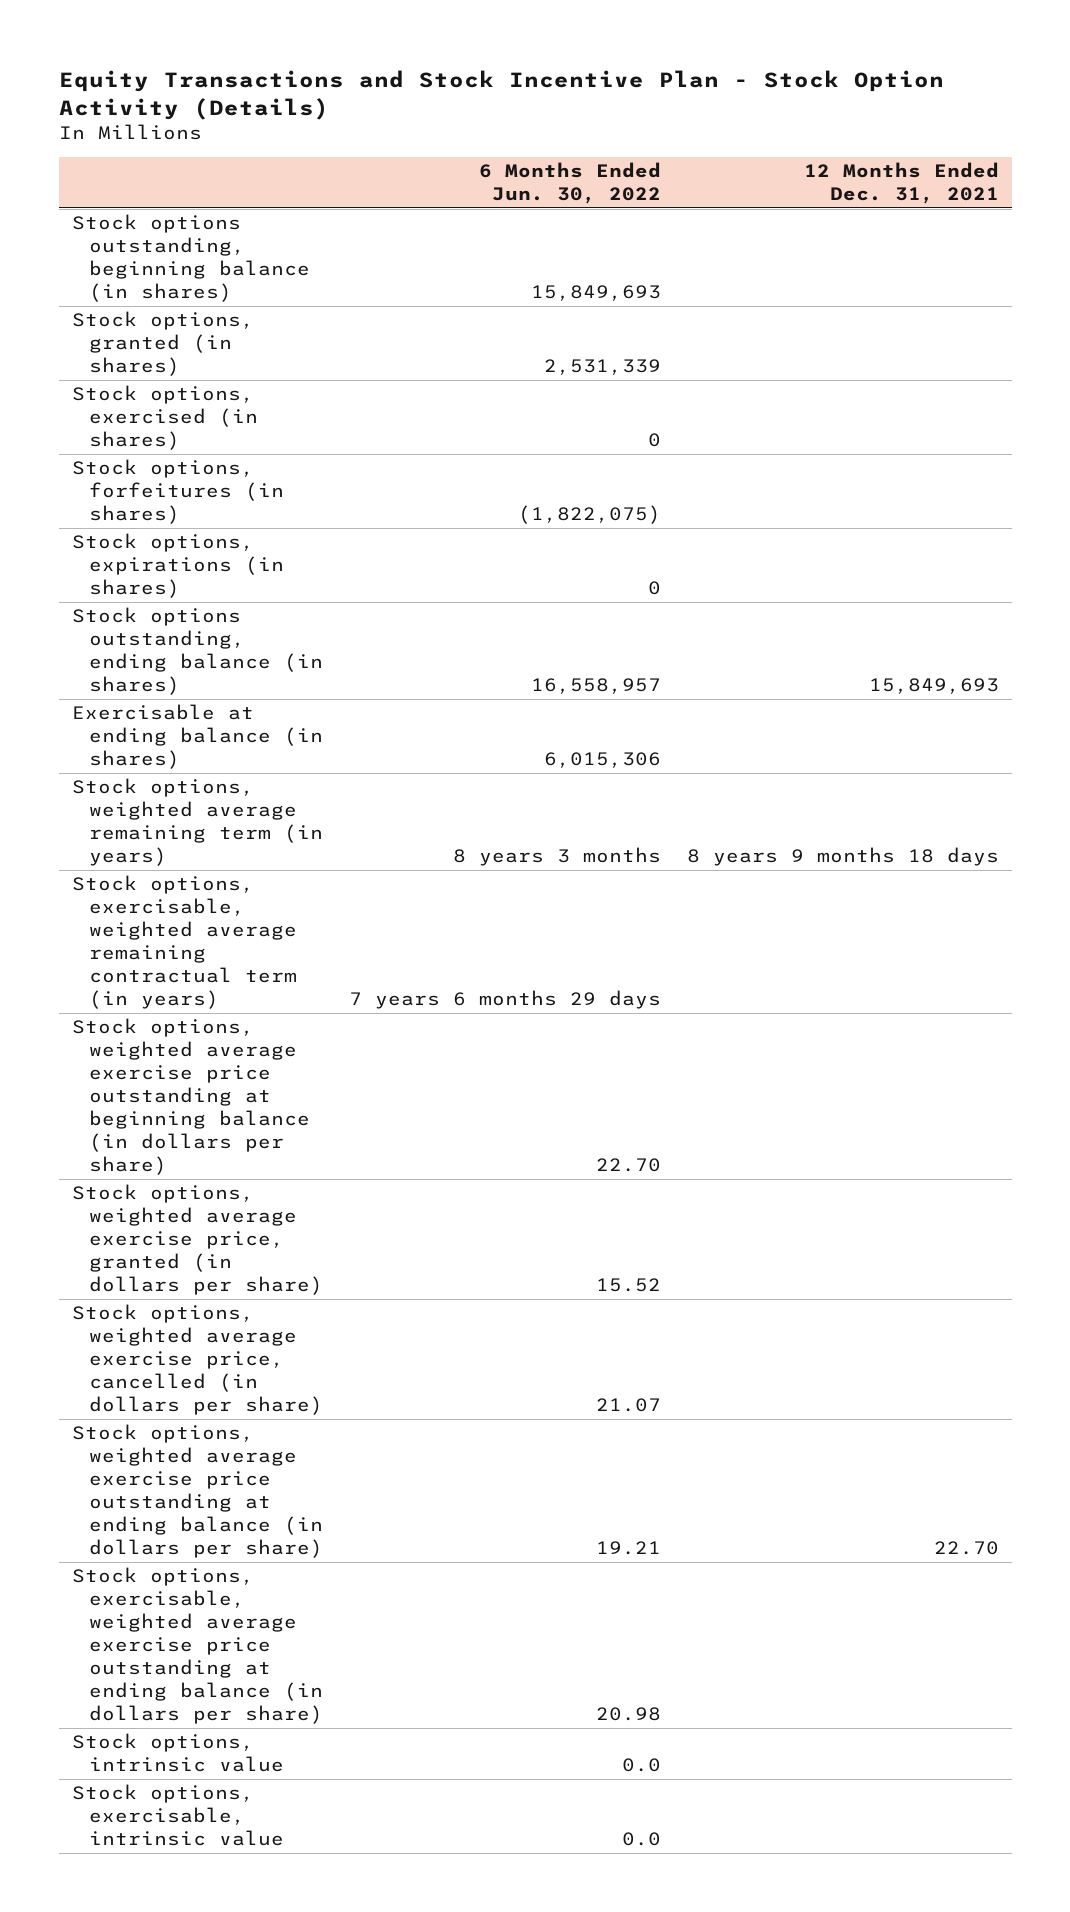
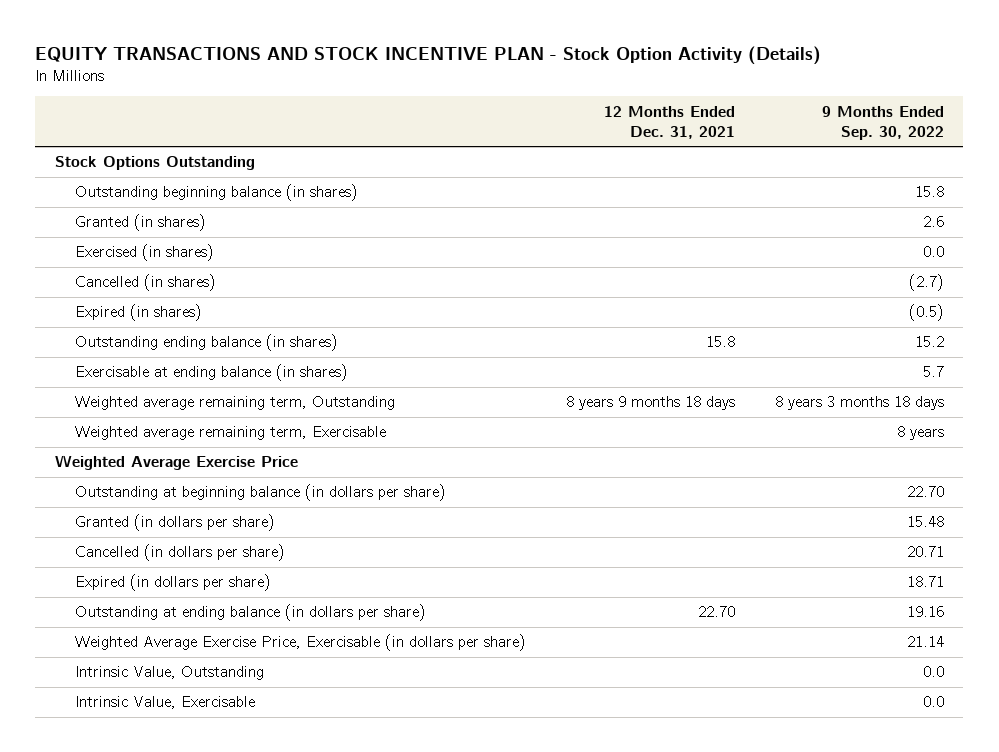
[58,69,944,120] Equity Transactions and Stock Incentive Plan - Stock Option Activity (Details) -> [35,45,822,65] EQUITY TRANSACTIONS AND STOCK INCENTIVE PLAN - Stock Option Activity (Details)
[478,162,661,205] 6 Months Ended Jun. 30, 2022 -> none
none -> [821,105,944,140] 9 Months Ended Sep. 30, 2022
none -> [55,156,256,171] Stock Options Outstanding
[71,214,310,303] Stock options outstanding, beginning balance (in shares) -> [75,184,359,202] Outstanding beginning balance (in shares)
[71,311,254,377] Stock options, granted (in shares) -> [75,214,207,232] Granted (in shares)
[71,385,258,451] Stock options, exercised (in shares) -> [75,244,215,262] Exercised (in shares)
[71,459,284,525] Stock options, forfeitures (in shares) -> [75,274,217,292] Cancelled (in shares)
[71,533,284,599] Stock options, expirations (in shares) -> [75,304,203,322] Expired (in shares)
[71,607,323,696] Stock options outstanding, ending balance (in shares) -> [75,334,339,352] Outstanding ending balance (in shares)
[868,678,999,695] 15,849,693 -> [705,336,735,348] 15.8
[71,778,323,867] Stock options, weighted average remaining term (in years) -> [75,396,396,411] Weighted average remaining term, Outstanding
[71,875,297,1009] Stock options, exercisable, weighted average remaining contractual term (in years) -> [75,426,387,441] Weighted average remaining term, Exercisable
none -> [55,455,299,471] Weighted Average Exercise Price
[71,1018,310,1175] Stock options, weighted average exercise price outstanding at beginning balance (in dollars per share) -> [75,484,447,502] Outstanding at beginning balance (in dollars per share)
[71,1184,323,1295] Stock options, weighted average exercise price, granted (in dollars per share) -> [75,514,276,532] Granted (in dollars per share)
[71,1304,323,1415] Stock options, weighted average exercise price, cancelled (in dollars per share) -> [75,544,286,562] Cancelled (in dollars per share)
none -> [75,574,272,592] Expired (in dollars per share)
[71,1424,323,1558] Stock options, weighted average exercise price outstanding at ending balance (in dollars per share) -> [75,604,427,622] Outstanding at ending balance (in dollars per share)
[71,1567,323,1724] Stock options, exercisable, weighted average exercise price outstanding at ending balance (in dollars per share) -> [75,634,527,652] Weighted Average Exercise Price, Exercisable (in dollars per share)
[71,1733,284,1773] Stock options, intrinsic value -> [75,666,265,681] Intrinsic Value, Outstanding
[71,1784,284,1847] Stock options, exercisable, intrinsic value -> [75,696,256,710] Intrinsic Value, Exercisable

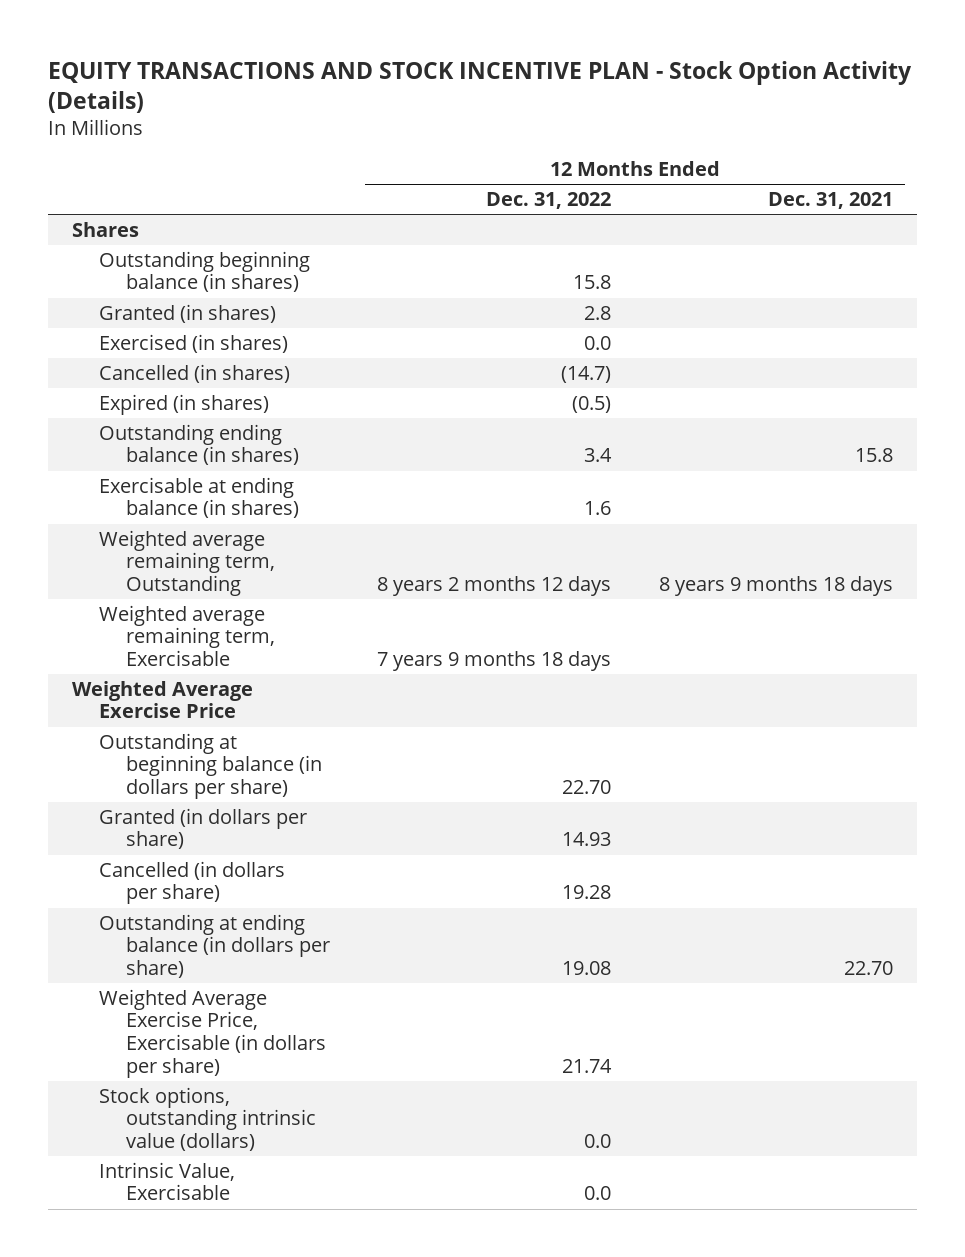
[821,105,944,140] 9 Months Ended Sep. 30, 2022 -> none
none -> [486,192,612,210] Dec. 31, 2022
[55,156,256,171] Stock Options Outstanding -> [72,221,140,237] Shares
[75,574,272,592] Expired (in dollars per share) -> none
[75,666,265,681] Intrinsic Value, Outstanding -> [98,1086,316,1151] Stock options, outstanding intrinsic value (dollars)

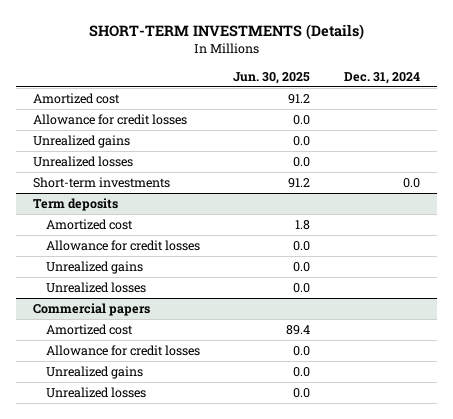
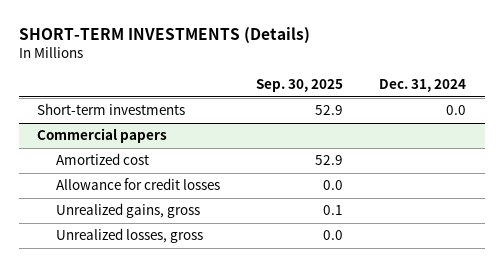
[233,71,311,84] Jun. 30, 2025 -> none
none -> [256,79,344,93] Sep. 30, 2025
[33,93,121,105] Amortized cost -> none
[33,114,188,126] Allowance for credit losses -> none
[33,135,131,149] Unrealized gains -> none
[33,156,134,168] Unrealized losses -> none
[33,198,119,212] Term deposits -> none
[45,219,133,231] Amortized cost -> none
[45,240,200,252] Allowance for credit losses -> none
[45,261,143,275] Unrealized gains -> none
[45,282,146,294] Unrealized losses -> none
[45,366,143,380] Unrealized gains -> [56,203,201,219] Unrealized gains, gross
[45,387,146,399] Unrealized losses -> [56,228,204,244] Unrealized losses, gross

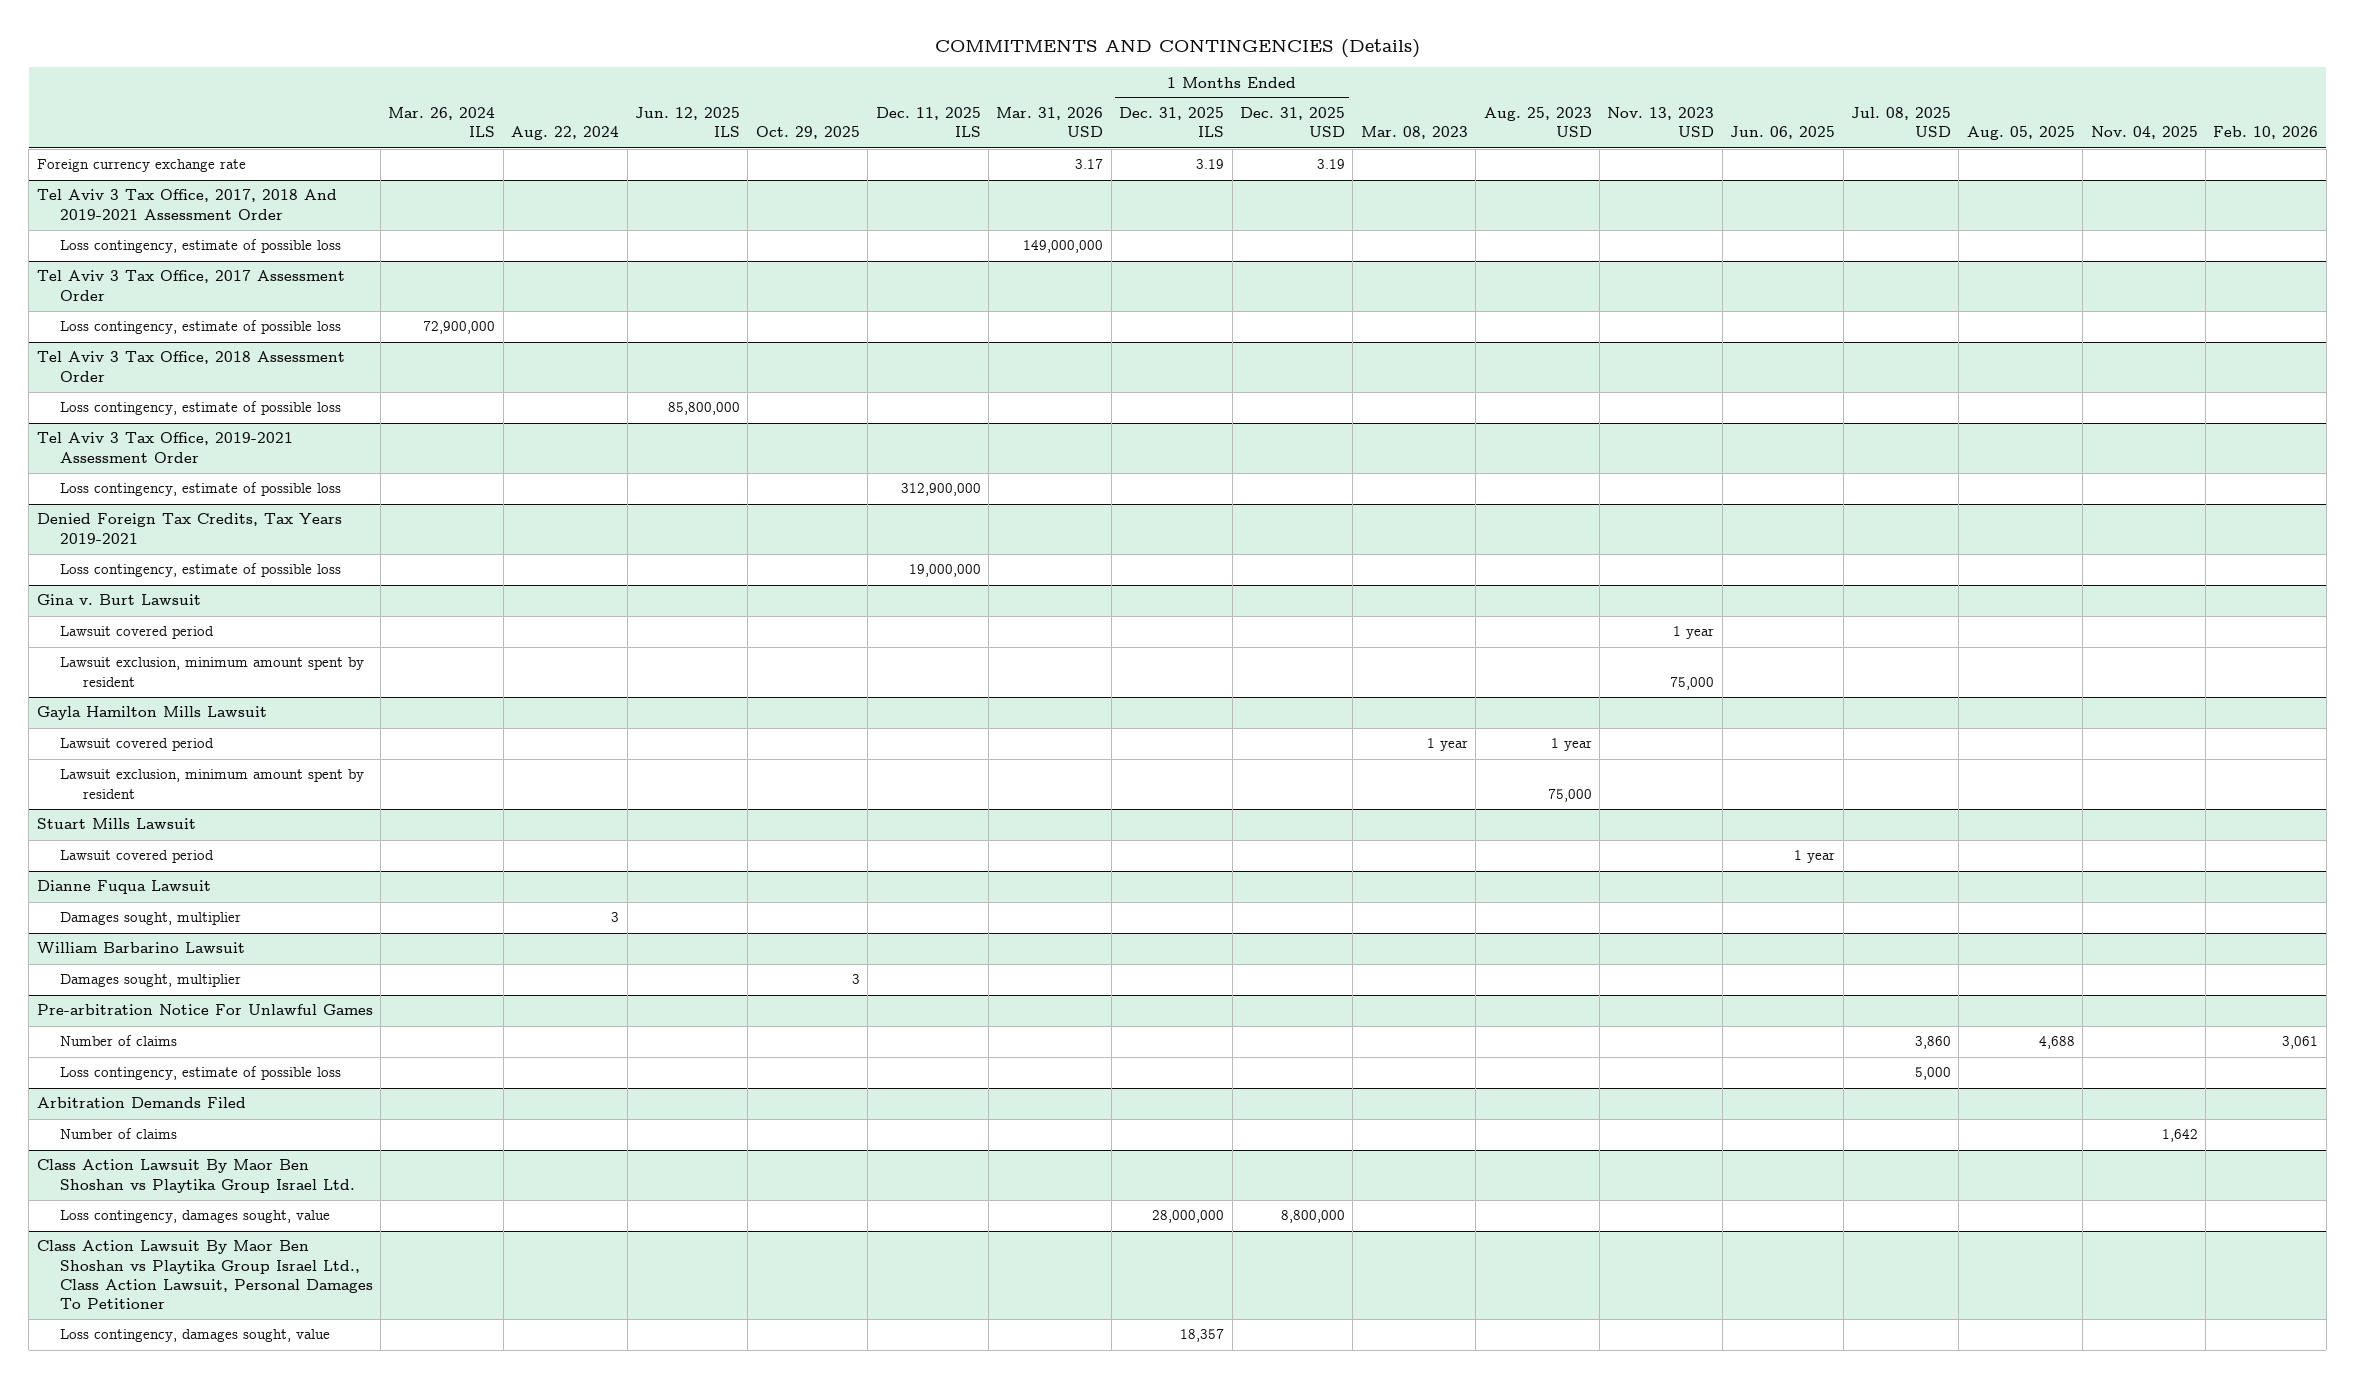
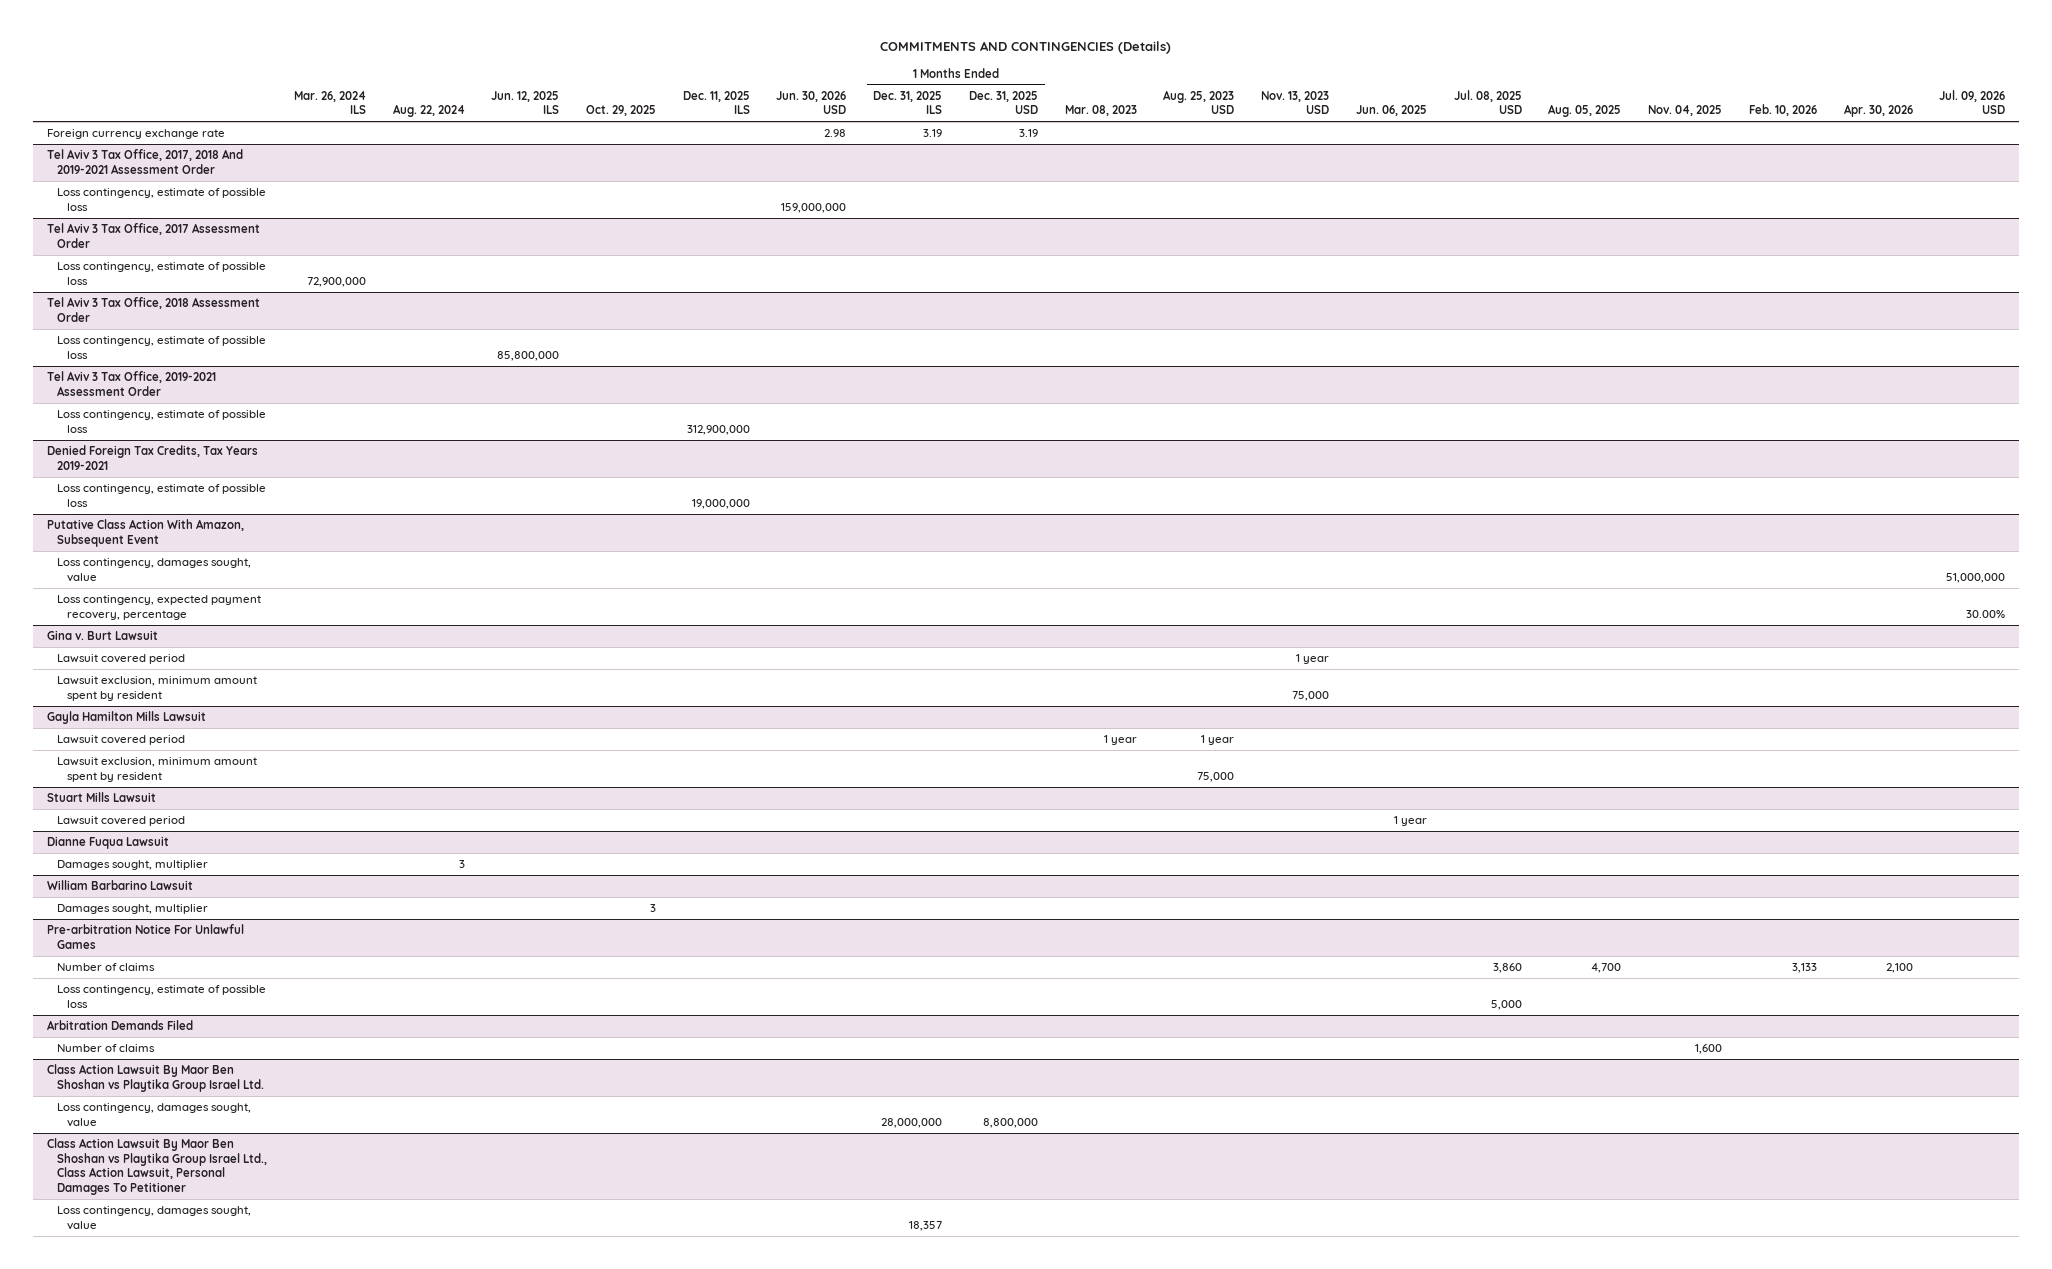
[996,107,1104,138] Mar. 31, 2026 USD -> none
none -> [776,90,847,115] Jun. 30, 2026 USD
none -> [1843,104,1913,118] Apr. 30, 2026
none -> [1939,89,2006,115] Jul. 09, 2026 USD
none -> [46,519,244,547] Putative Class Action With Amazon, Subsequent Event
none -> [57,558,252,582] Loss contingency, damages sought, value
none -> [57,595,262,620] Loss contingency, expected payment recovery, percentage
[2038,1036,2075,1050] 4,688 -> [1591,963,1622,974] 4,700
[2282,1036,2319,1050] 3,061 -> [1791,963,1817,974] 3,133
[2161,1129,2198,1143] 1,642 -> [1695,1044,1723,1055] 1,600

